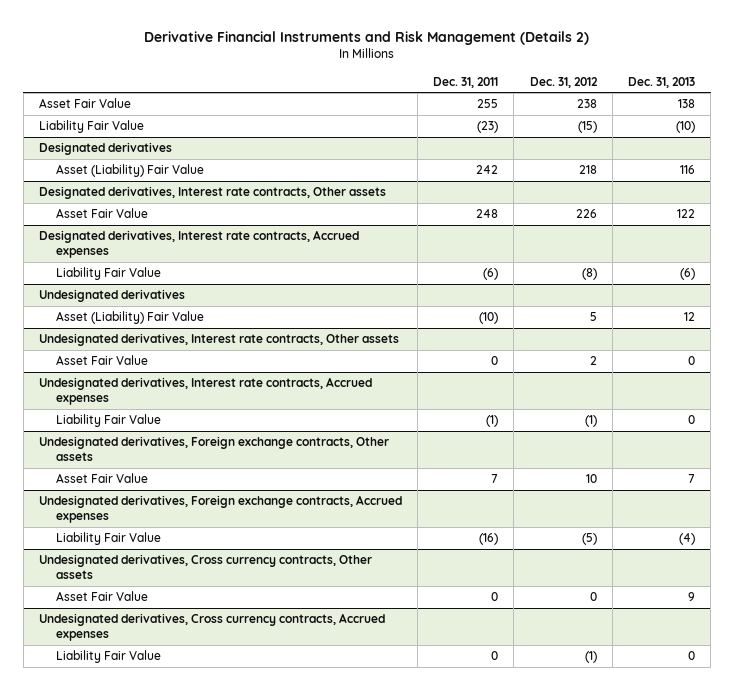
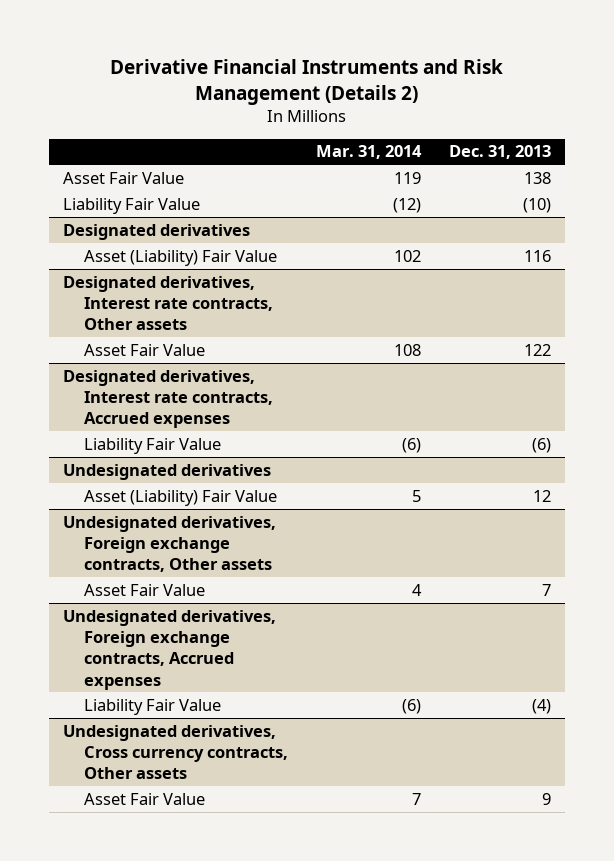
[433,76,499,88] Dec. 31, 2011 -> none
[529,76,598,88] Dec. 31, 2012 -> none
none -> [316,145,423,160] Mar. 31, 2014
[38,333,399,347] Undesignated derivatives, Interest rate contracts, Other assets -> none
[56,355,149,366] Asset Fair Value -> none
[38,377,372,406] Undesignated derivatives, Interest rate contracts, Accrued expenses -> none
[56,414,162,428] Liability Fair Value -> none
[38,613,385,642] Undesignated derivatives, Cross currency contracts, Accrued expenses -> none
[56,650,162,664] Liability Fair Value -> none

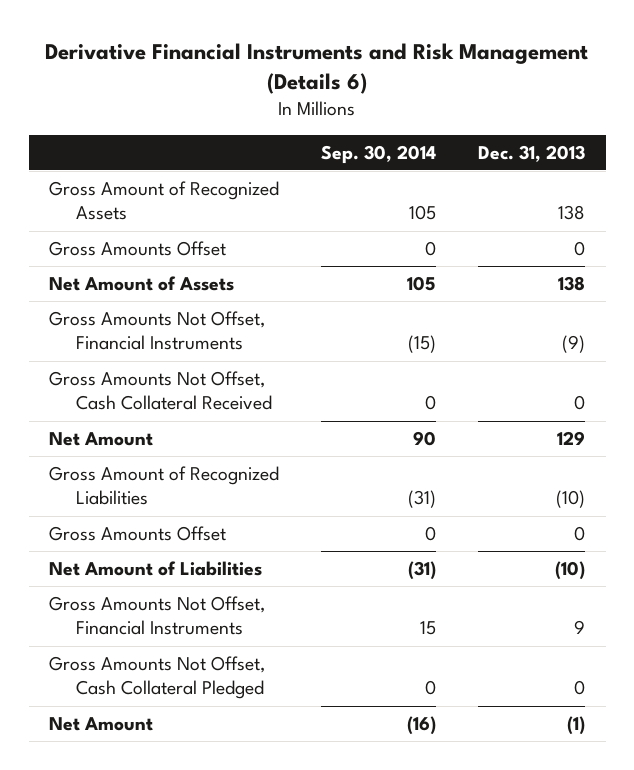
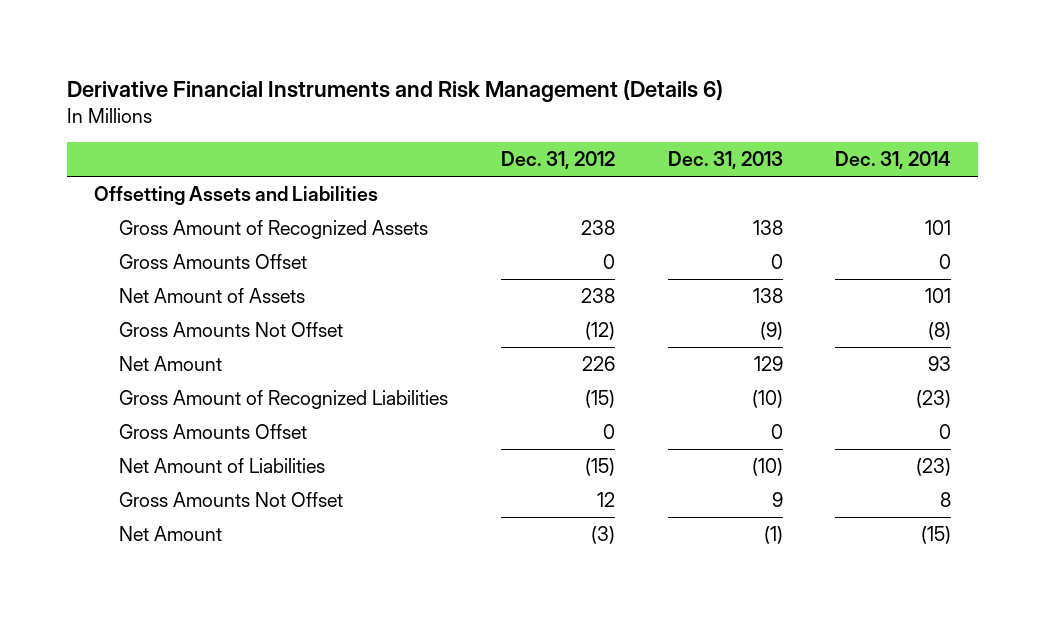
[321,144,437,164] Sep. 30, 2014 -> none
none -> [500,151,615,170] Dec. 31, 2012
none -> [835,151,952,170] Dec. 31, 2014
none -> [93,186,378,206] Offsetting Assets and Liabilities
[49,371,272,411] Gross Amounts Not Offset, Cash Collateral Received -> none
[49,311,266,351] Gross Amounts Not Offset, Financial Instruments -> [118,322,343,338] Gross Amounts Not Offset
[49,656,266,700] Gross Amounts Not Offset, Cash Collateral Pledged -> none
[49,596,266,636] Gross Amounts Not Offset, Financial Instruments -> [118,492,343,508] Gross Amounts Not Offset

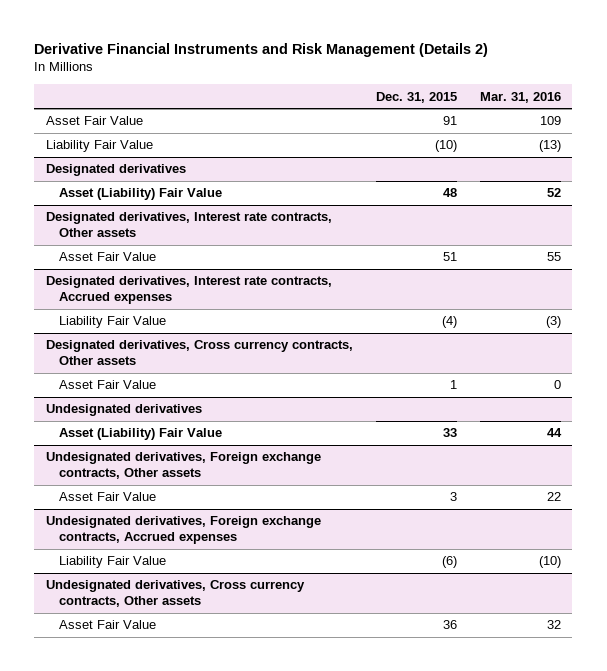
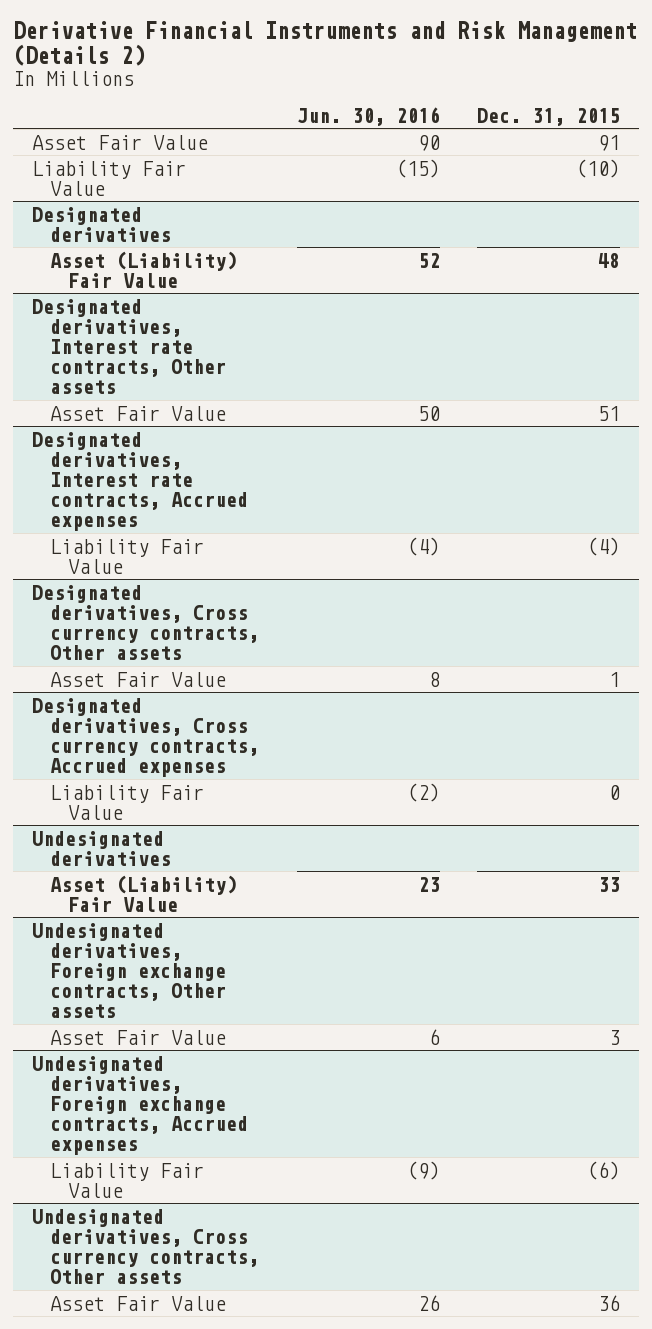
[479,91,561,103] Mar. 31, 2016 -> none
none -> [296,106,440,126] Jun. 30, 2016
none -> [32,697,260,777] Designated derivatives, Cross currency contracts, Accrued expenses
none -> [50,784,205,820] Liability Fair Value

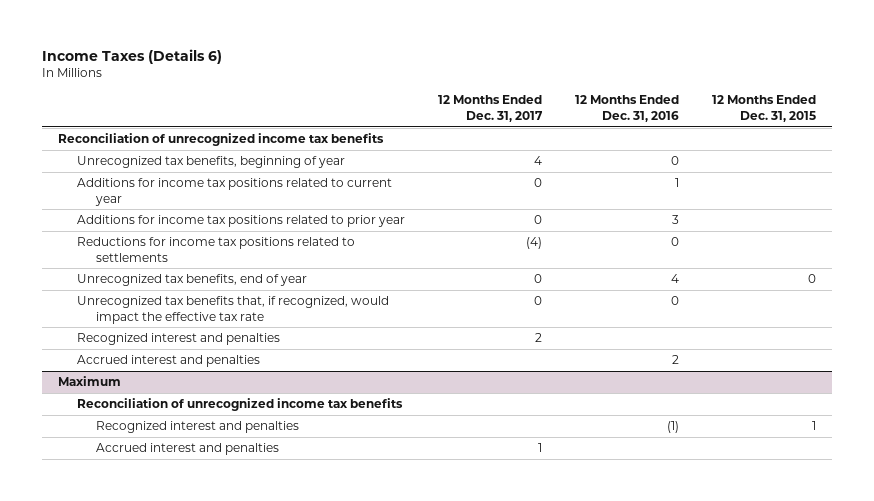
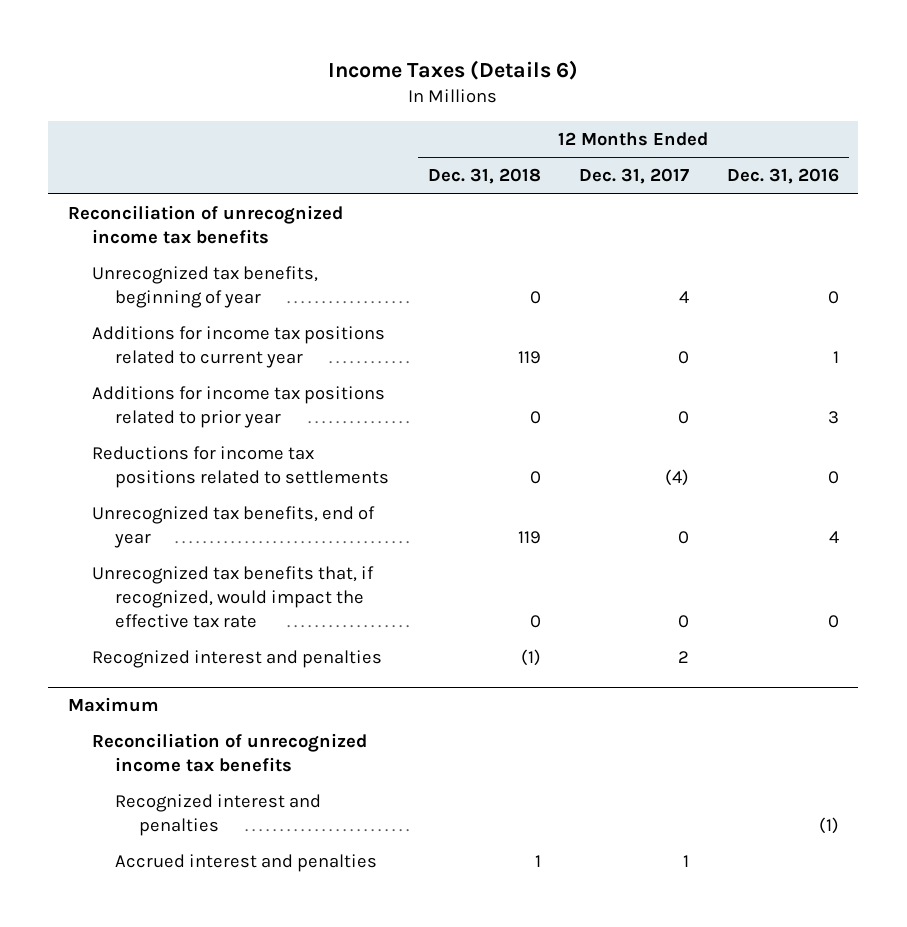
[711,95,816,123] 12 Months Ended Dec. 31, 2015 -> none
none -> [427,168,541,185] Dec. 31, 2018
[77,355,261,368] Accrued interest and penalties -> none

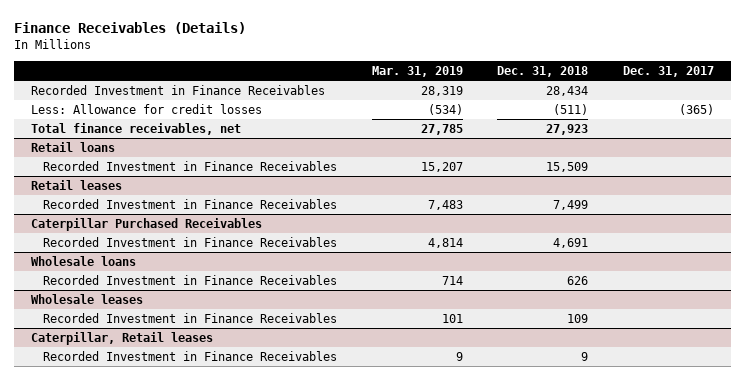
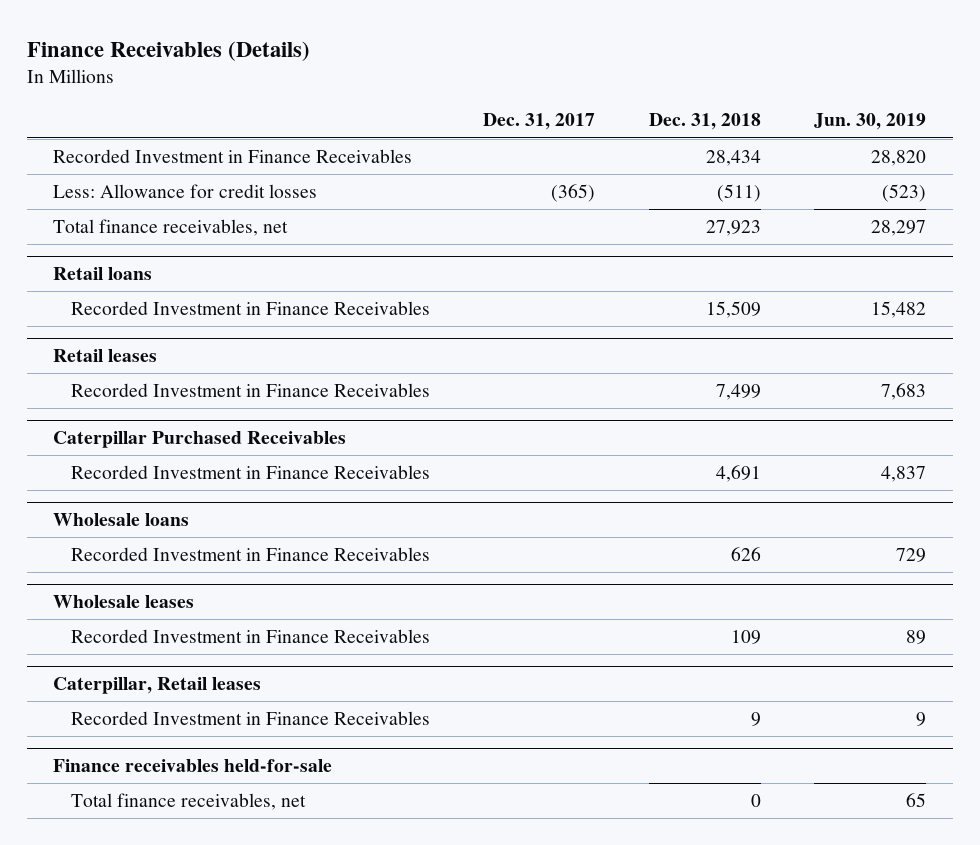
[371,65,463,77] Mar. 31, 2019 -> none
none -> [814,113,927,131] Jun. 30, 2019
none -> [53,759,333,773] Finance receivables held-for-sale
none -> [70,793,306,811] Total finance receivables, net

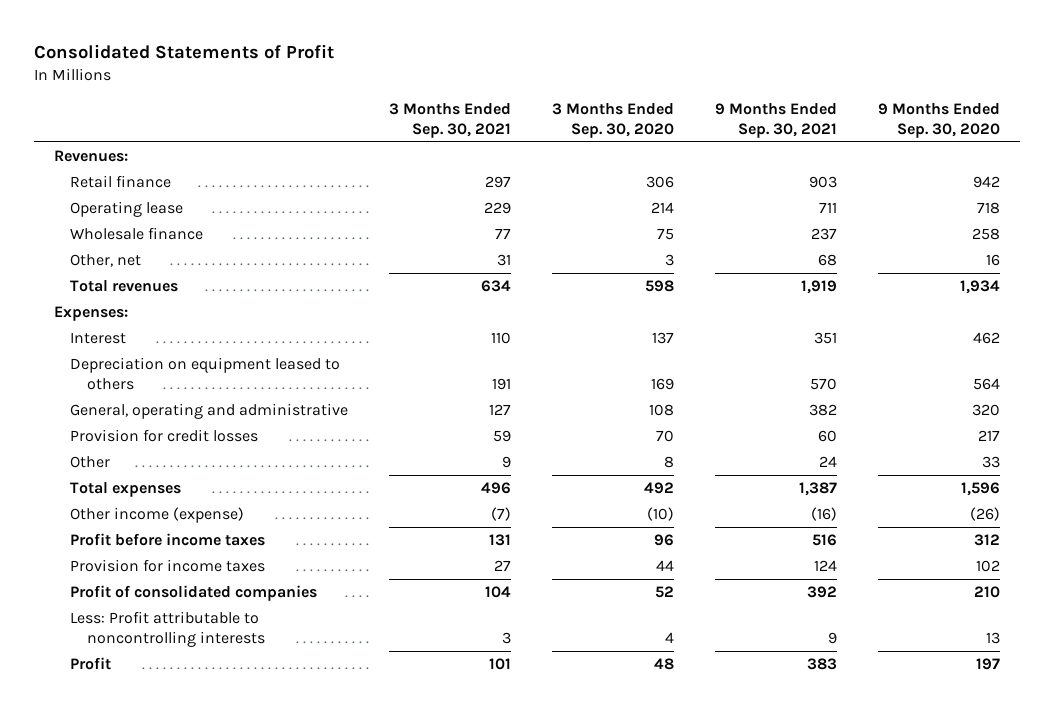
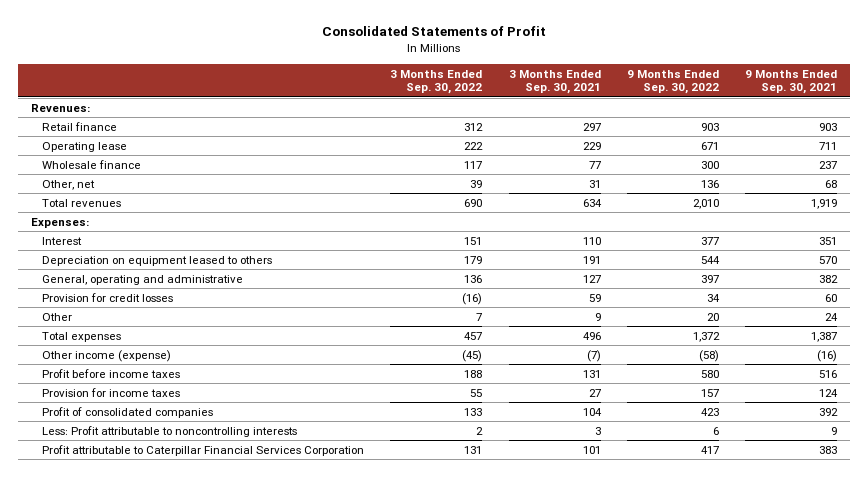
[551,103,674,139] 3 Months Ended Sep. 30, 2020 -> none
[877,103,1000,139] 9 Months Ended Sep. 30, 2020 -> none
none -> [390,69,483,95] 3 Months Ended Sep. 30, 2022
none -> [626,69,719,95] 9 Months Ended Sep. 30, 2022
[70,656,112,670] Profit -> [42,444,365,456] Profit attributable to Caterpillar Financial Services Corporation

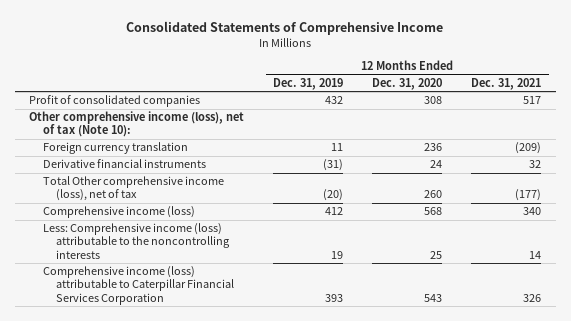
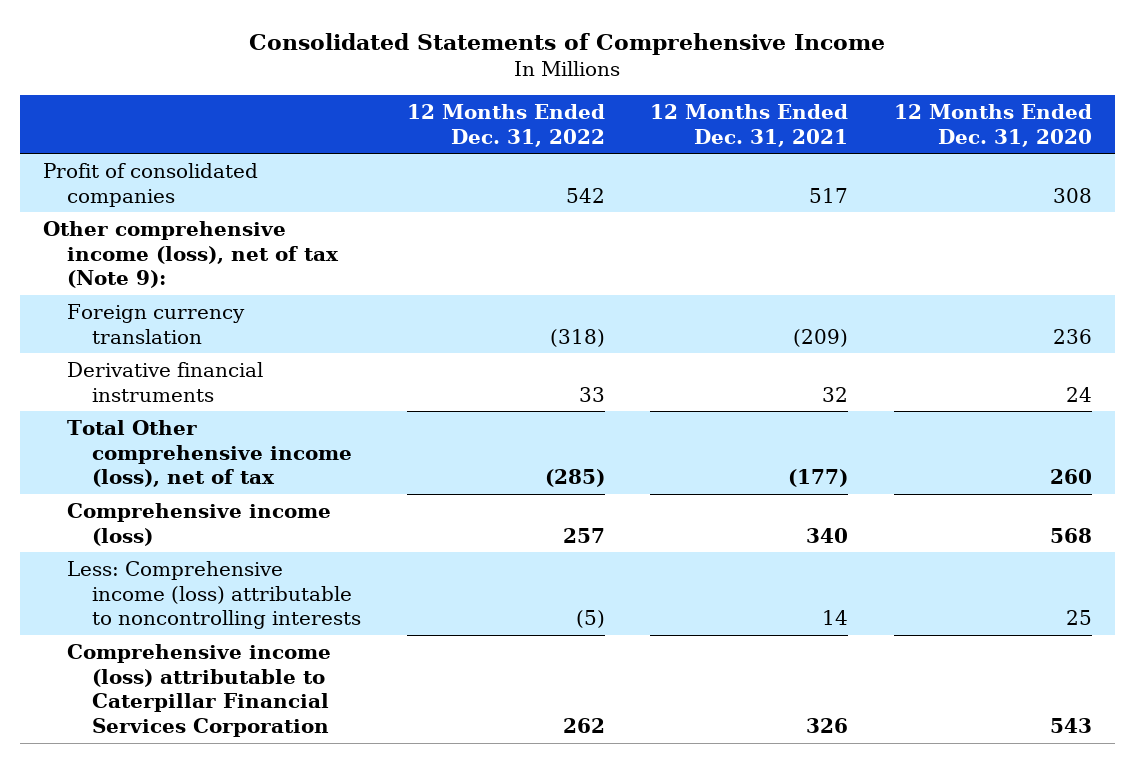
[273,77,344,90] Dec. 31, 2019 -> none
none -> [406,103,605,147] 12 Months Ended Dec. 31, 2022
[29,111,245,138] Other comprehensive income (loss), net of tax (Note 10): -> [42,220,340,289] Other comprehensive income (loss), net of tax (Note 9):
[42,223,231,259] Less: Comprehensive income (loss) attributable to the noncontrolling interests -> [67,560,361,630] Less: Comprehensive income (loss) attributable to noncontrolling interests

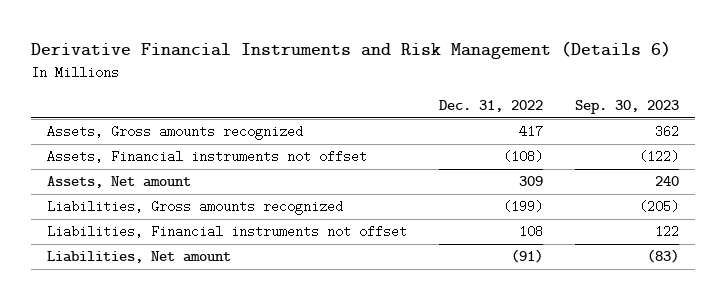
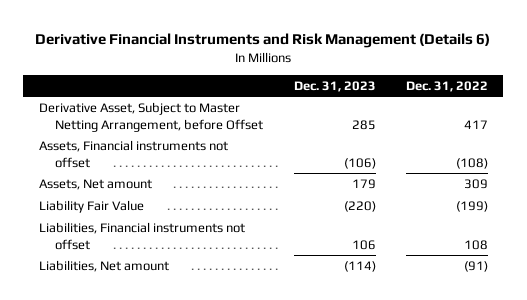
[575,100,680,115] Sep. 30, 2023 -> none
none -> [293,80,376,92] Dec. 31, 2023
[46,125,303,141] Assets, Gross amounts recognized -> [38,102,264,132] Derivative Asset, Subject to Master Netting Arrangement, before Offset
[46,200,343,216] Liabilities, Gross amounts recognized -> [38,200,144,214] Liability Fair Value

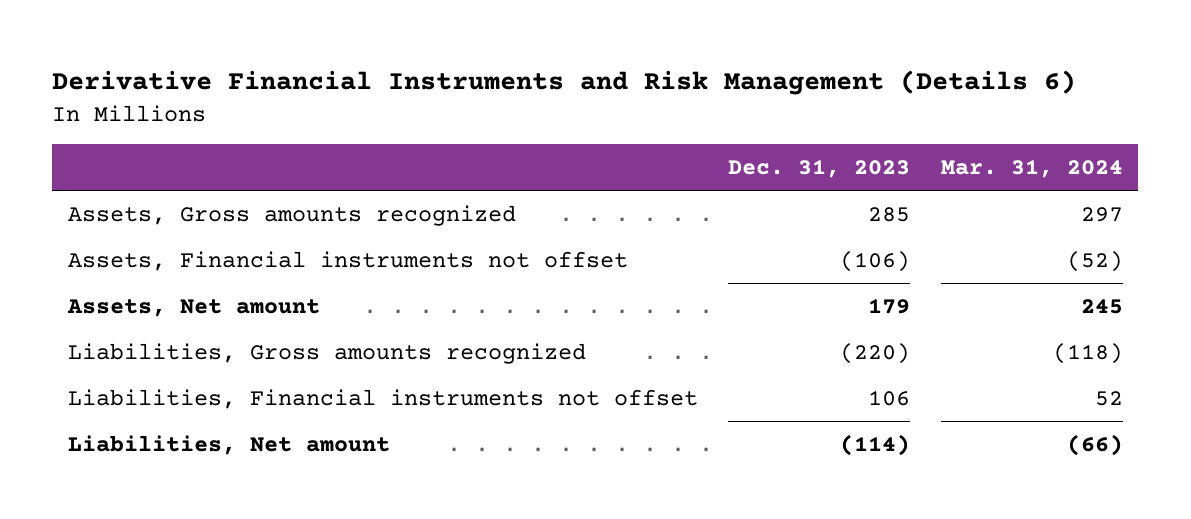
[406,80,489,92] Dec. 31, 2022 -> none
none -> [941,159,1124,179] Mar. 31, 2024
[38,102,264,132] Derivative Asset, Subject to Master Netting Arrangement, before Offset -> [67,204,516,226] Assets, Gross amounts recognized
[38,200,144,214] Liability Fair Value -> [67,342,586,364] Liabilities, Gross amounts recognized

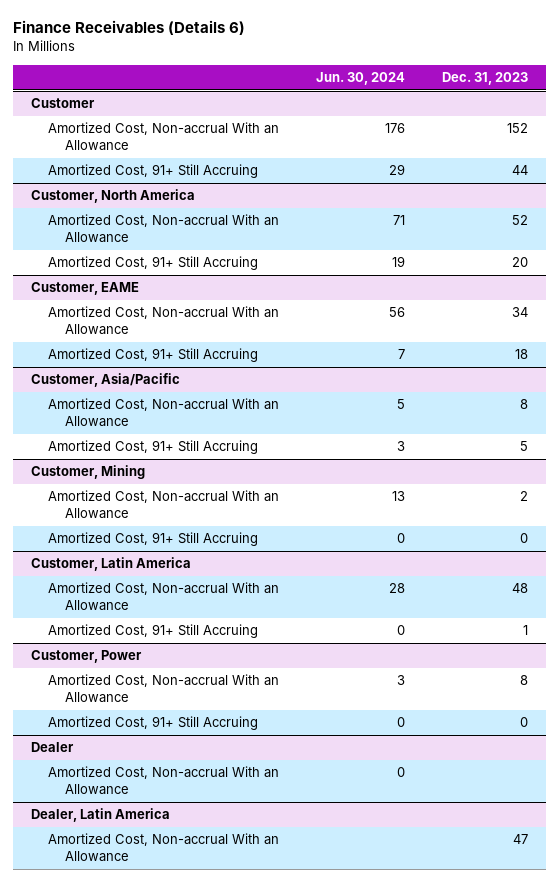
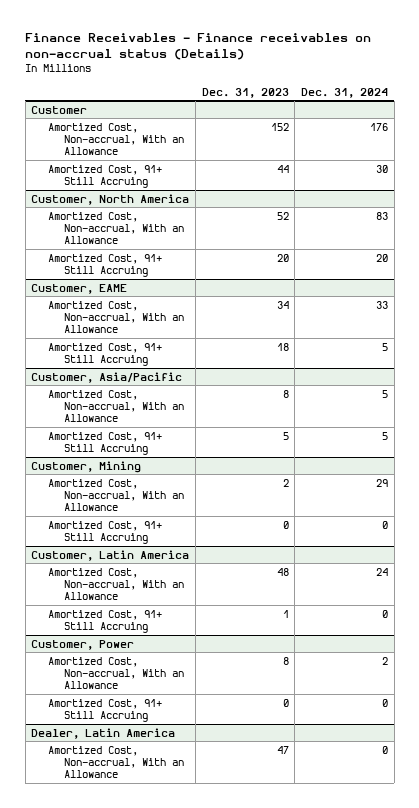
[12,20,245,36] Finance Receivables (Details 6) -> [25,32,372,60] Finance Receivables - Finance receivables on non-accrual status (Details)
[315,72,405,86] Jun. 30, 2024 -> none
none -> [301,87,389,98] Dec. 31, 2024
[47,122,279,152] Amortized Cost, Non-accrual With an Allowance -> [47,122,185,156] Amortized Cost, Non-accrual, With an Allowance
[47,214,279,244] Amortized Cost, Non-accrual With an Allowance -> [47,211,185,245] Amortized Cost, Non-accrual, With an Allowance
[47,306,279,336] Amortized Cost, Non-accrual With an Allowance -> [47,300,185,334] Amortized Cost, Non-accrual, With an Allowance
[47,398,279,428] Amortized Cost, Non-accrual With an Allowance -> [47,389,185,423] Amortized Cost, Non-accrual, With an Allowance
[47,490,279,520] Amortized Cost, Non-accrual With an Allowance -> [47,478,185,512] Amortized Cost, Non-accrual, With an Allowance
[47,582,279,612] Amortized Cost, Non-accrual With an Allowance -> [47,567,185,601] Amortized Cost, Non-accrual, With an Allowance
[47,674,279,704] Amortized Cost, Non-accrual With an Allowance -> [47,656,185,690] Amortized Cost, Non-accrual, With an Allowance
[31,742,75,753] Dealer -> none
[47,766,279,796] Amortized Cost, Non-accrual With an Allowance -> none
[47,833,279,863] Amortized Cost, Non-accrual With an Allowance -> [47,745,185,779] Amortized Cost, Non-accrual, With an Allowance

